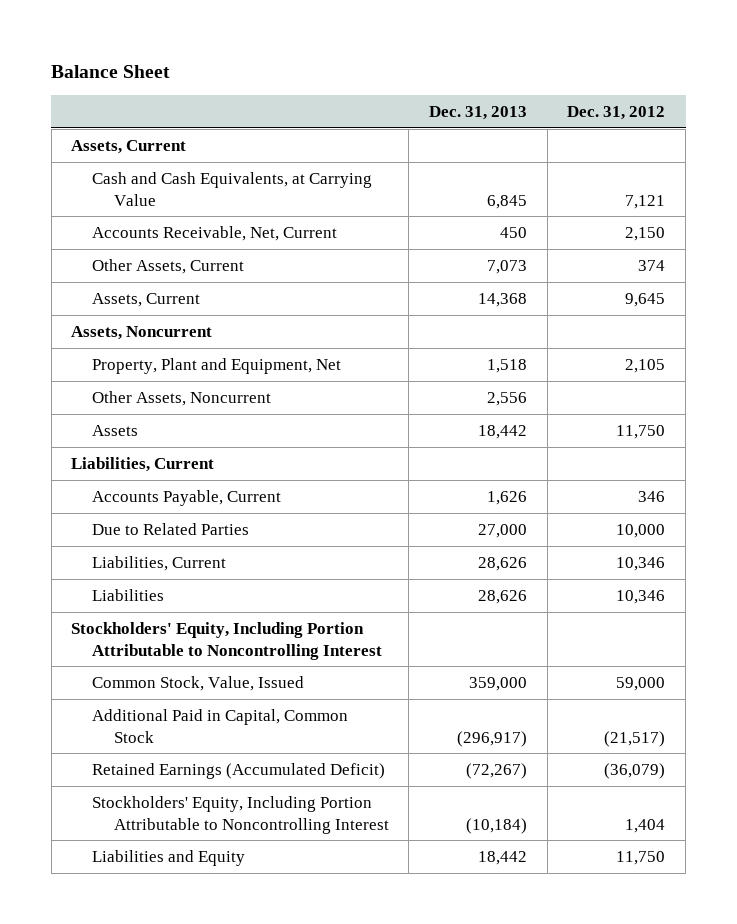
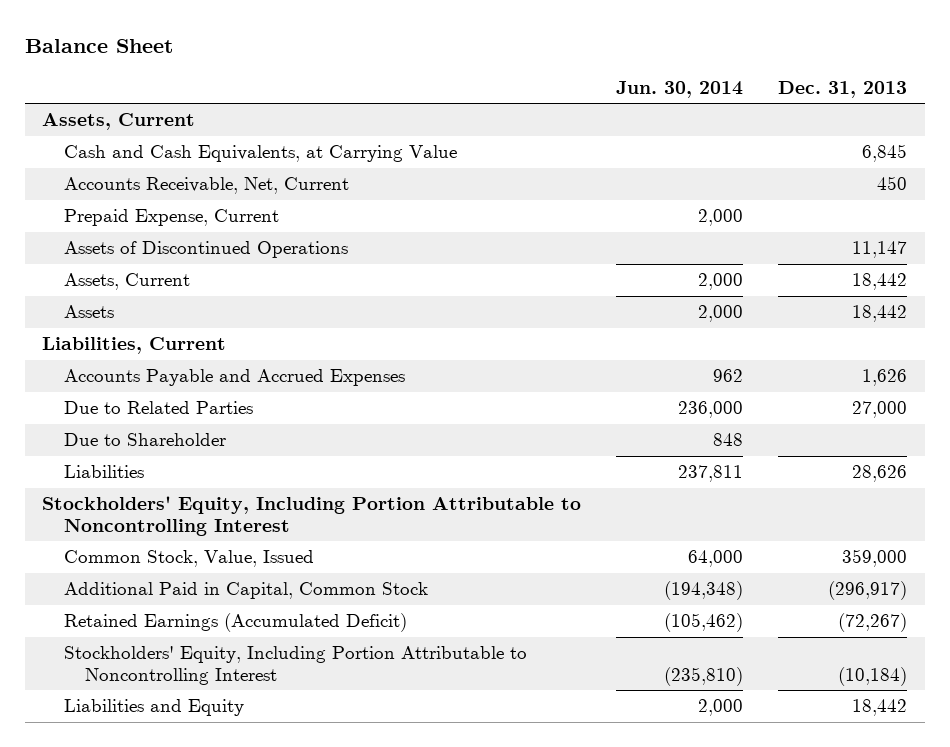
[567,105,666,120] Dec. 31, 2012 -> none
none -> [616,80,744,98] Jun. 30, 2014
[92,259,245,275] Other Assets, Current -> none
[71,326,213,341] Assets, Noncurrent -> none
[92,358,342,375] Property, Plant and Equipment, Net -> none
[92,391,272,407] Other Assets, Noncurrent -> none
none -> [63,209,279,227] Prepaid Expense, Current
none -> [63,241,348,259] Assets of Discontinued Operations
[478,293,528,308] 14,368 -> [852,273,908,291] 18,442
[92,490,282,507] Accounts Payable, Current -> [63,369,405,387] Accounts Payable and Accrued Expenses
[92,556,227,572] Liabilities, Current -> none
none -> [63,433,226,447] Due to Shareholder

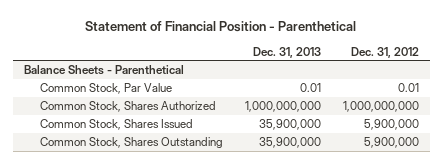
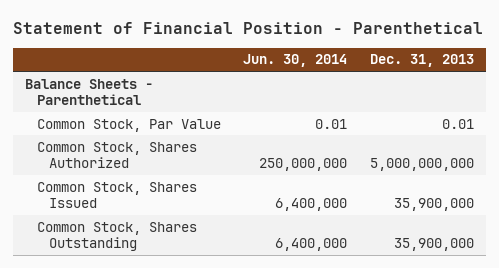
[350,46,419,58] Dec. 31, 2012 -> none
none -> [243,54,348,68] Jun. 30, 2014
[244,101,321,113] 1,000,000,000 -> [370,157,475,171] 5,000,000,000

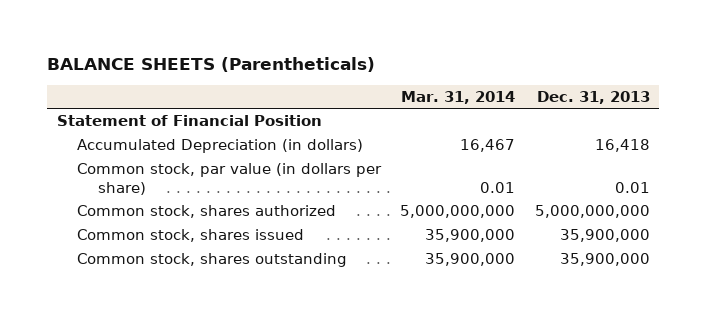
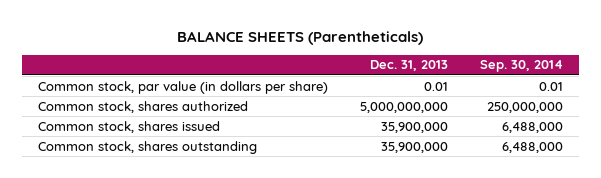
[401,91,516,105] Mar. 31, 2014 -> none
none -> [479,60,563,73] Sep. 30, 2014
[56,115,322,127] Statement of Financial Position -> none
[77,139,364,154] Accumulated Depreciation (in dollars) -> none

